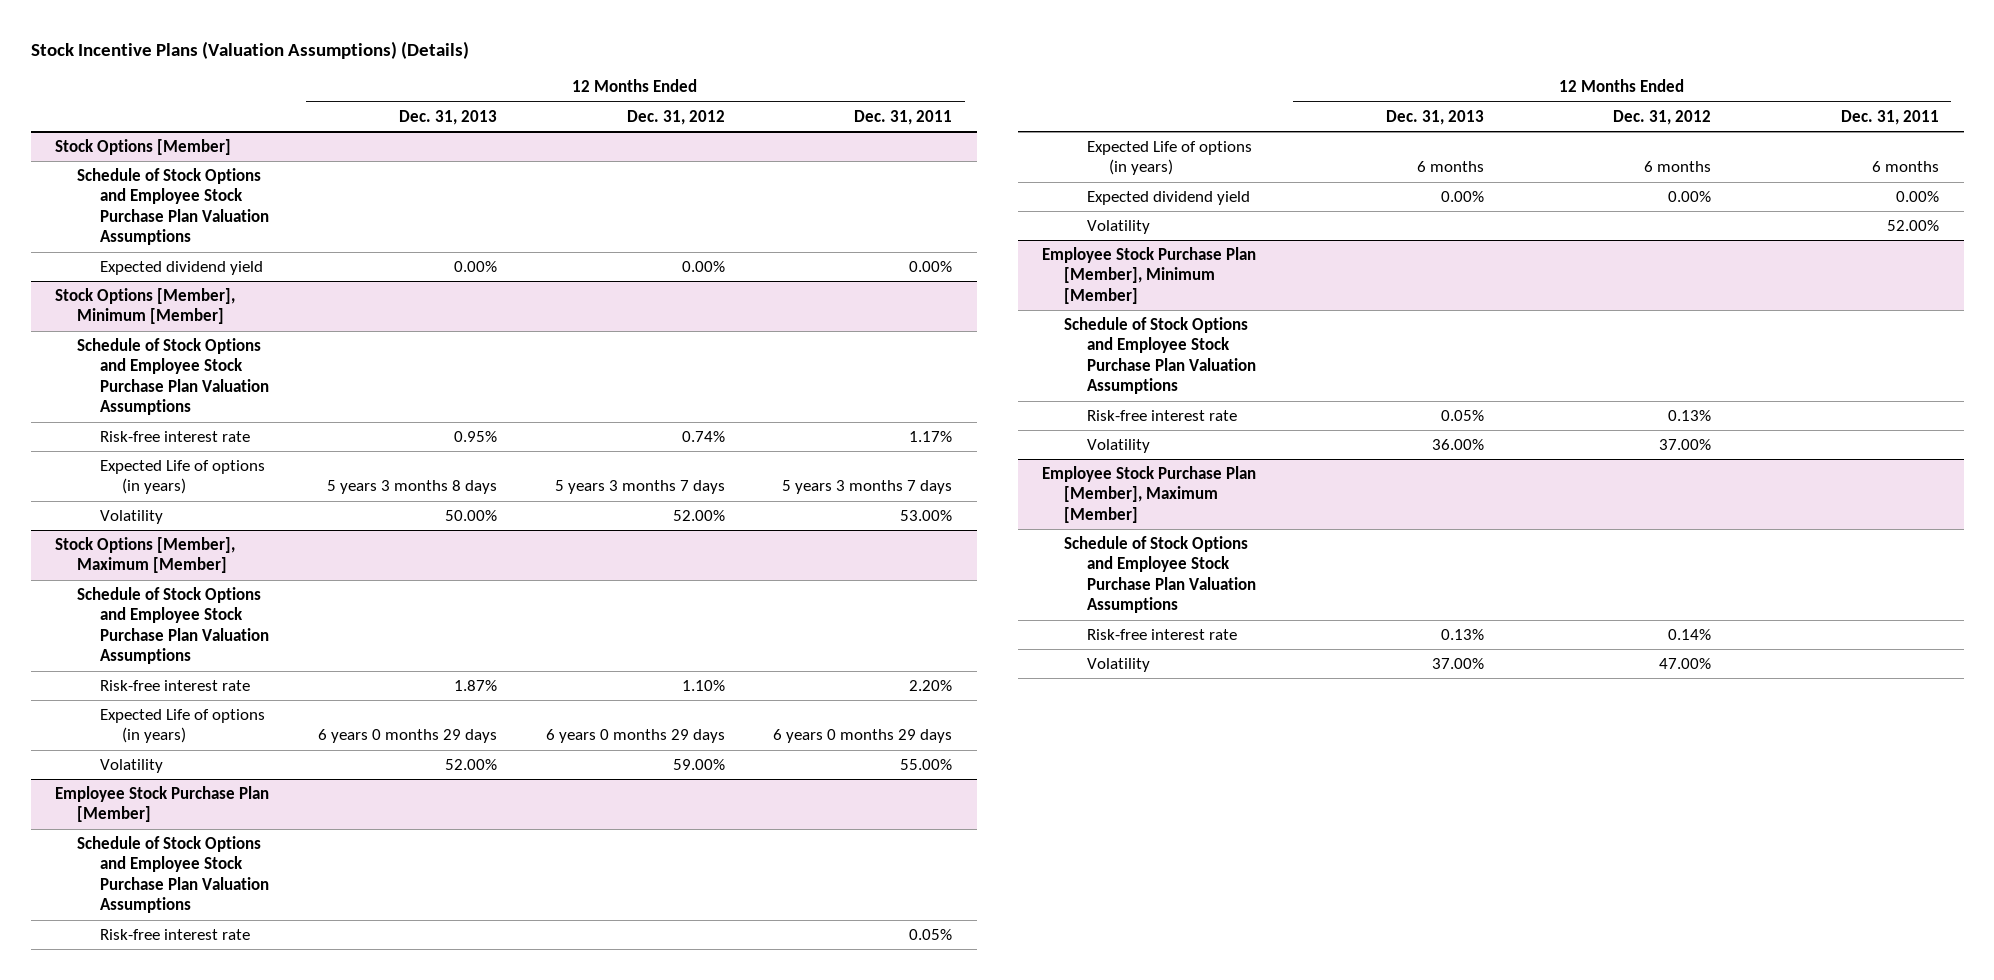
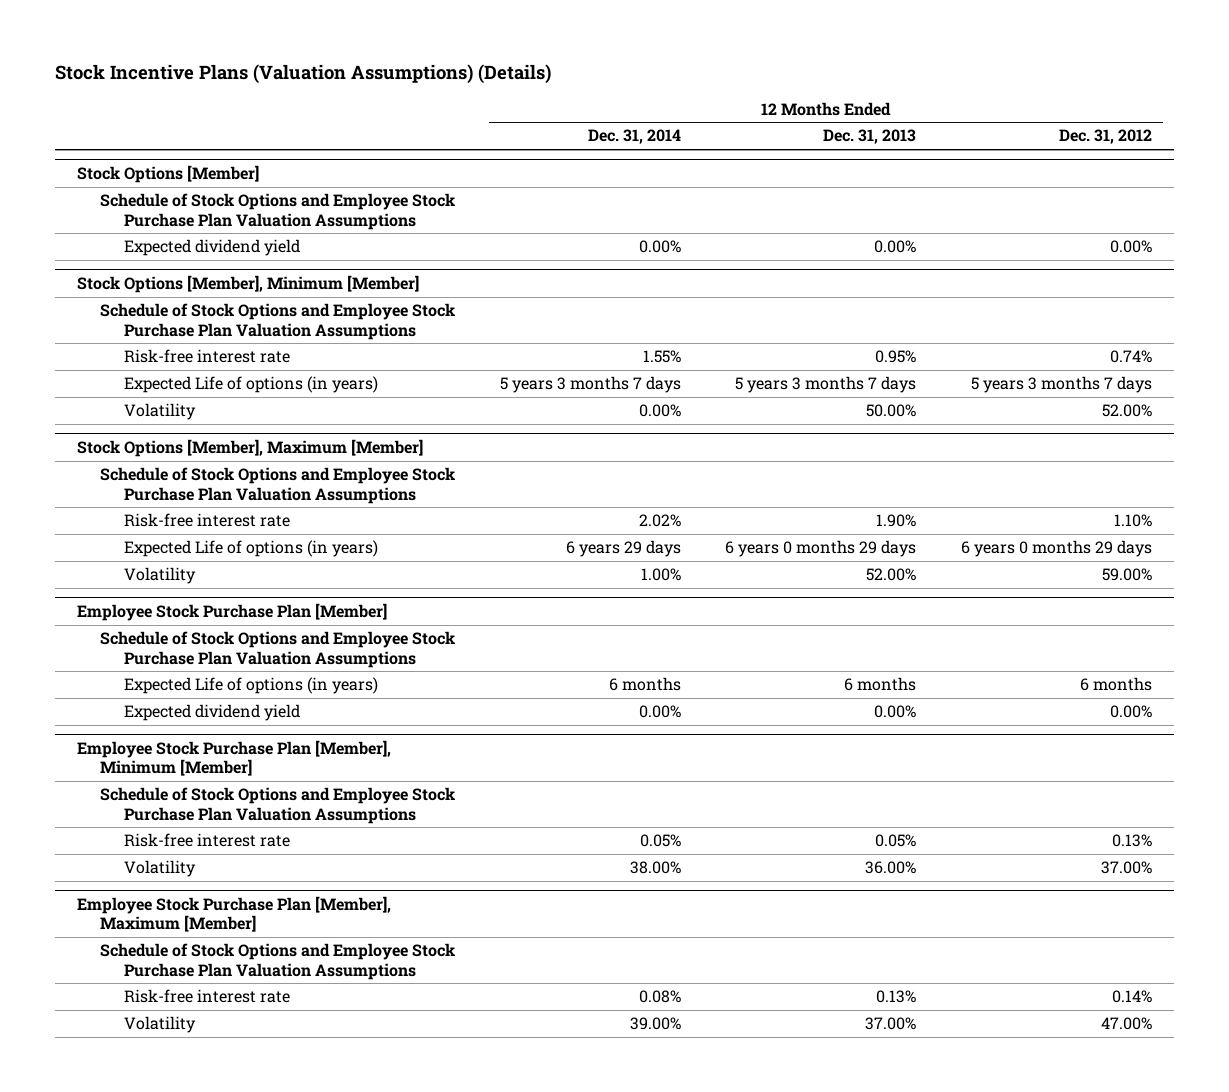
[854,109,953,125] Dec. 31, 2011 -> none
none -> [587,129,681,145] Dec. 31, 2014
[326,480,497,495] 5 years 3 months 8 days -> [735,376,917,394] 5 years 3 months 7 days
[453,680,497,692] 1.87% -> [876,514,917,528] 1.90%
[99,929,250,941] Risk-free interest rate -> none
[1086,220,1150,235] Volatility -> none

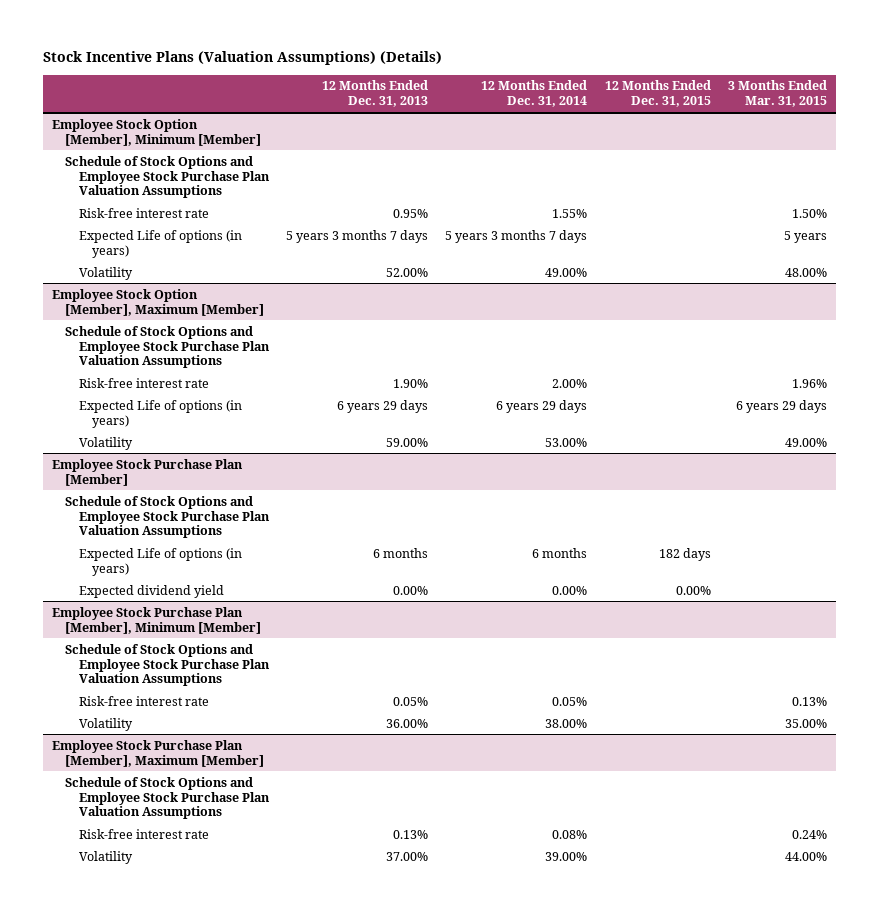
[1058,129,1152,145] Dec. 31, 2012 -> none
none -> [604,80,711,108] 12 Months Ended Dec. 31, 2015
none -> [728,80,828,108] 3 Months Ended Mar. 31, 2015
[76,164,259,183] Stock Options [Member] -> none
[100,193,456,230] Schedule of Stock Options and Employee Stock Purchase Plan Valuation Assumptions -> none
[124,239,301,257] Expected dividend yield -> none
[76,274,419,293] Stock Options [Member], Minimum [Member] -> [51,118,262,146] Employee Stock Option [Member], Minimum [Member]
[638,404,681,418] 0.00% -> [545,267,588,277] 49.00%
[866,404,917,418] 50.00% -> [385,267,428,277] 52.00%
[76,438,423,457] Stock Options [Member], Maximum [Member] -> [51,288,265,316] Employee Stock Option [Member], Maximum [Member]
[638,514,681,528] 2.02% -> [552,378,588,388] 2.00%
[725,540,917,558] 6 years 0 months 29 days -> [336,399,428,413] 6 years 29 days
[640,568,681,582] 1.00% -> [545,437,588,447] 53.00%
[866,568,917,582] 52.00% -> [385,437,428,447] 59.00%

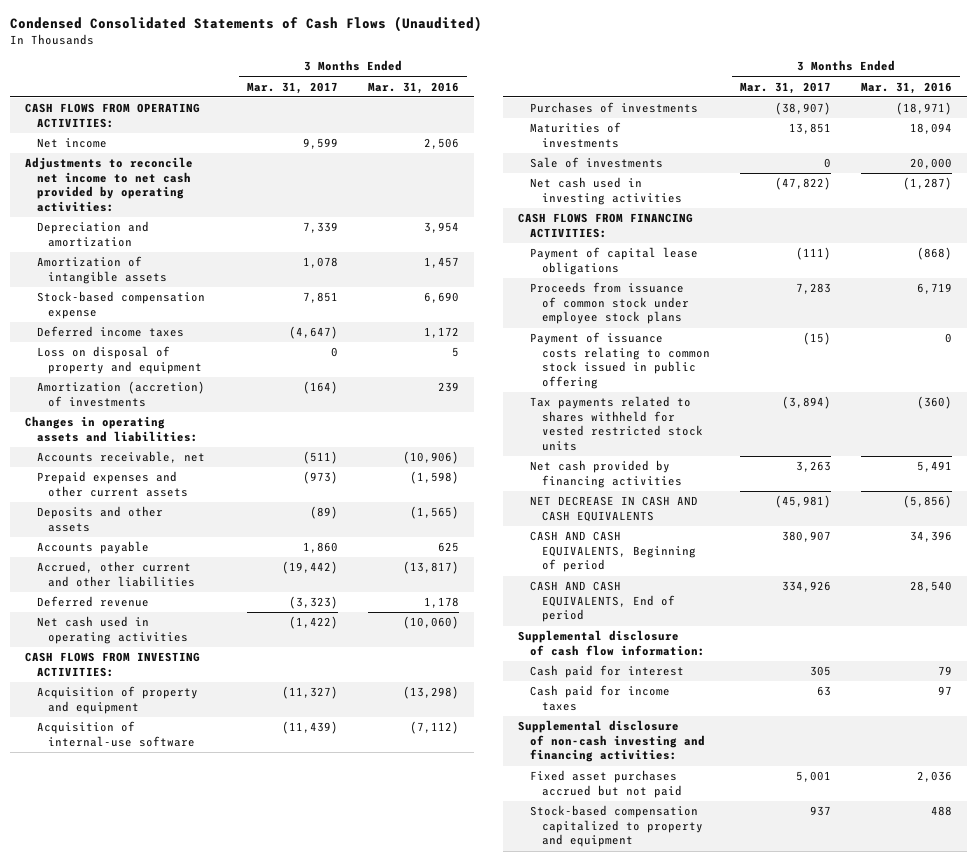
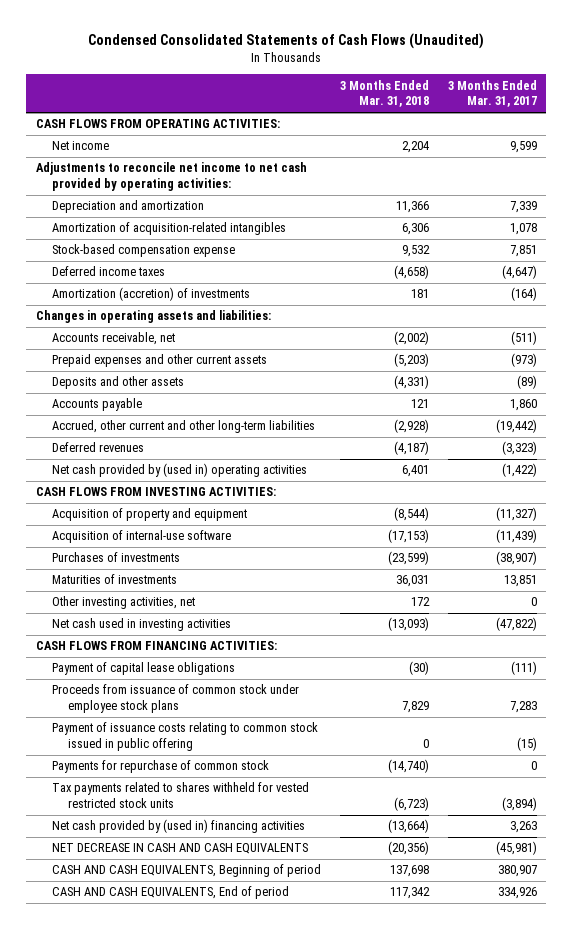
[367,81,459,94] Mar. 31, 2016 -> none
none -> [339,79,429,108] 3 Months Ended Mar. 31, 2018
[36,256,168,284] Amortization of intangible assets -> [51,222,286,236] Amortization of acquisition-related intangibles
[36,346,203,374] Loss on disposal of property and equipment -> none
[36,561,196,587] Accrued, other current and other liabilities -> [51,420,315,434] Accrued, other current and other long-term liabilities
[36,596,149,608] Deferred revenue -> [51,442,144,453] Deferred revenues
[36,616,189,644] Net cash used in operating activities -> [51,463,307,478] Net cash provided by (used in) operating activities
[530,157,664,169] Sale of investments -> none
none -> [51,596,195,610] Other investing activities, net
none -> [51,760,269,774] Payments for repurchase of common stock
[530,460,682,488] Net cash provided by financing activities -> [51,819,305,834] Net cash provided by (used in) financing activities
[518,630,706,656] Supplemental disclosure of cash flow information: -> none
[530,665,685,679] Cash paid for interest -> none
[530,685,671,711] Cash paid for income taxes -> none
[518,720,706,763] Supplemental disclosure of non-cash investing and financing activities: -> none
[530,770,682,798] Fixed asset purchases accrued but not paid -> none
[530,805,703,848] Stock-based compensation capitalized to property and equipment -> none

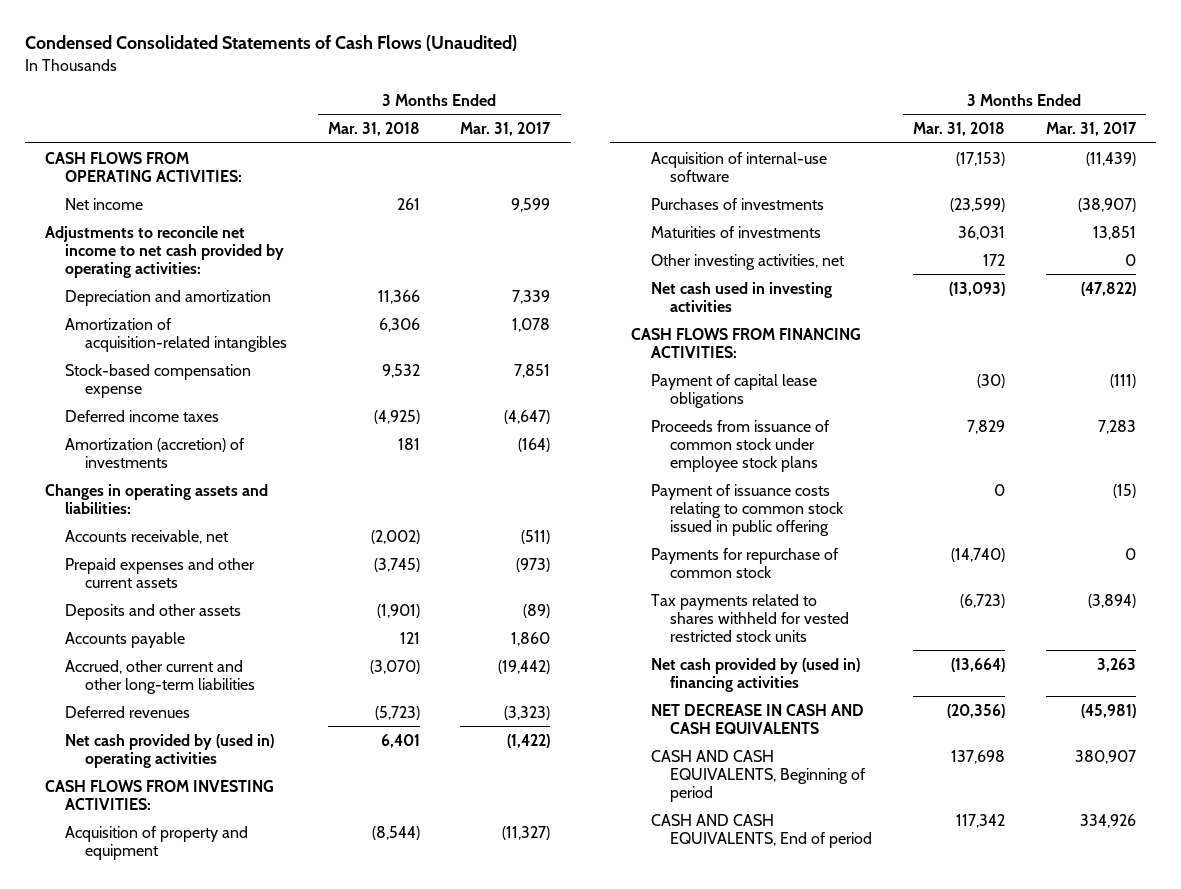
[401,141,429,154] 2,204 -> [396,197,420,210] 261
[393,265,429,280] (4,658) -> [373,409,420,424] (4,925)
[393,353,429,368] (5,203) -> [373,557,420,572] (3,745)
[393,375,429,390] (4,331) -> [376,603,420,618] (1,901)
[393,419,429,434] (2,928) -> [369,659,420,674] (3,070)
[393,441,429,456] (4,187) -> [374,705,420,720] (5,723)

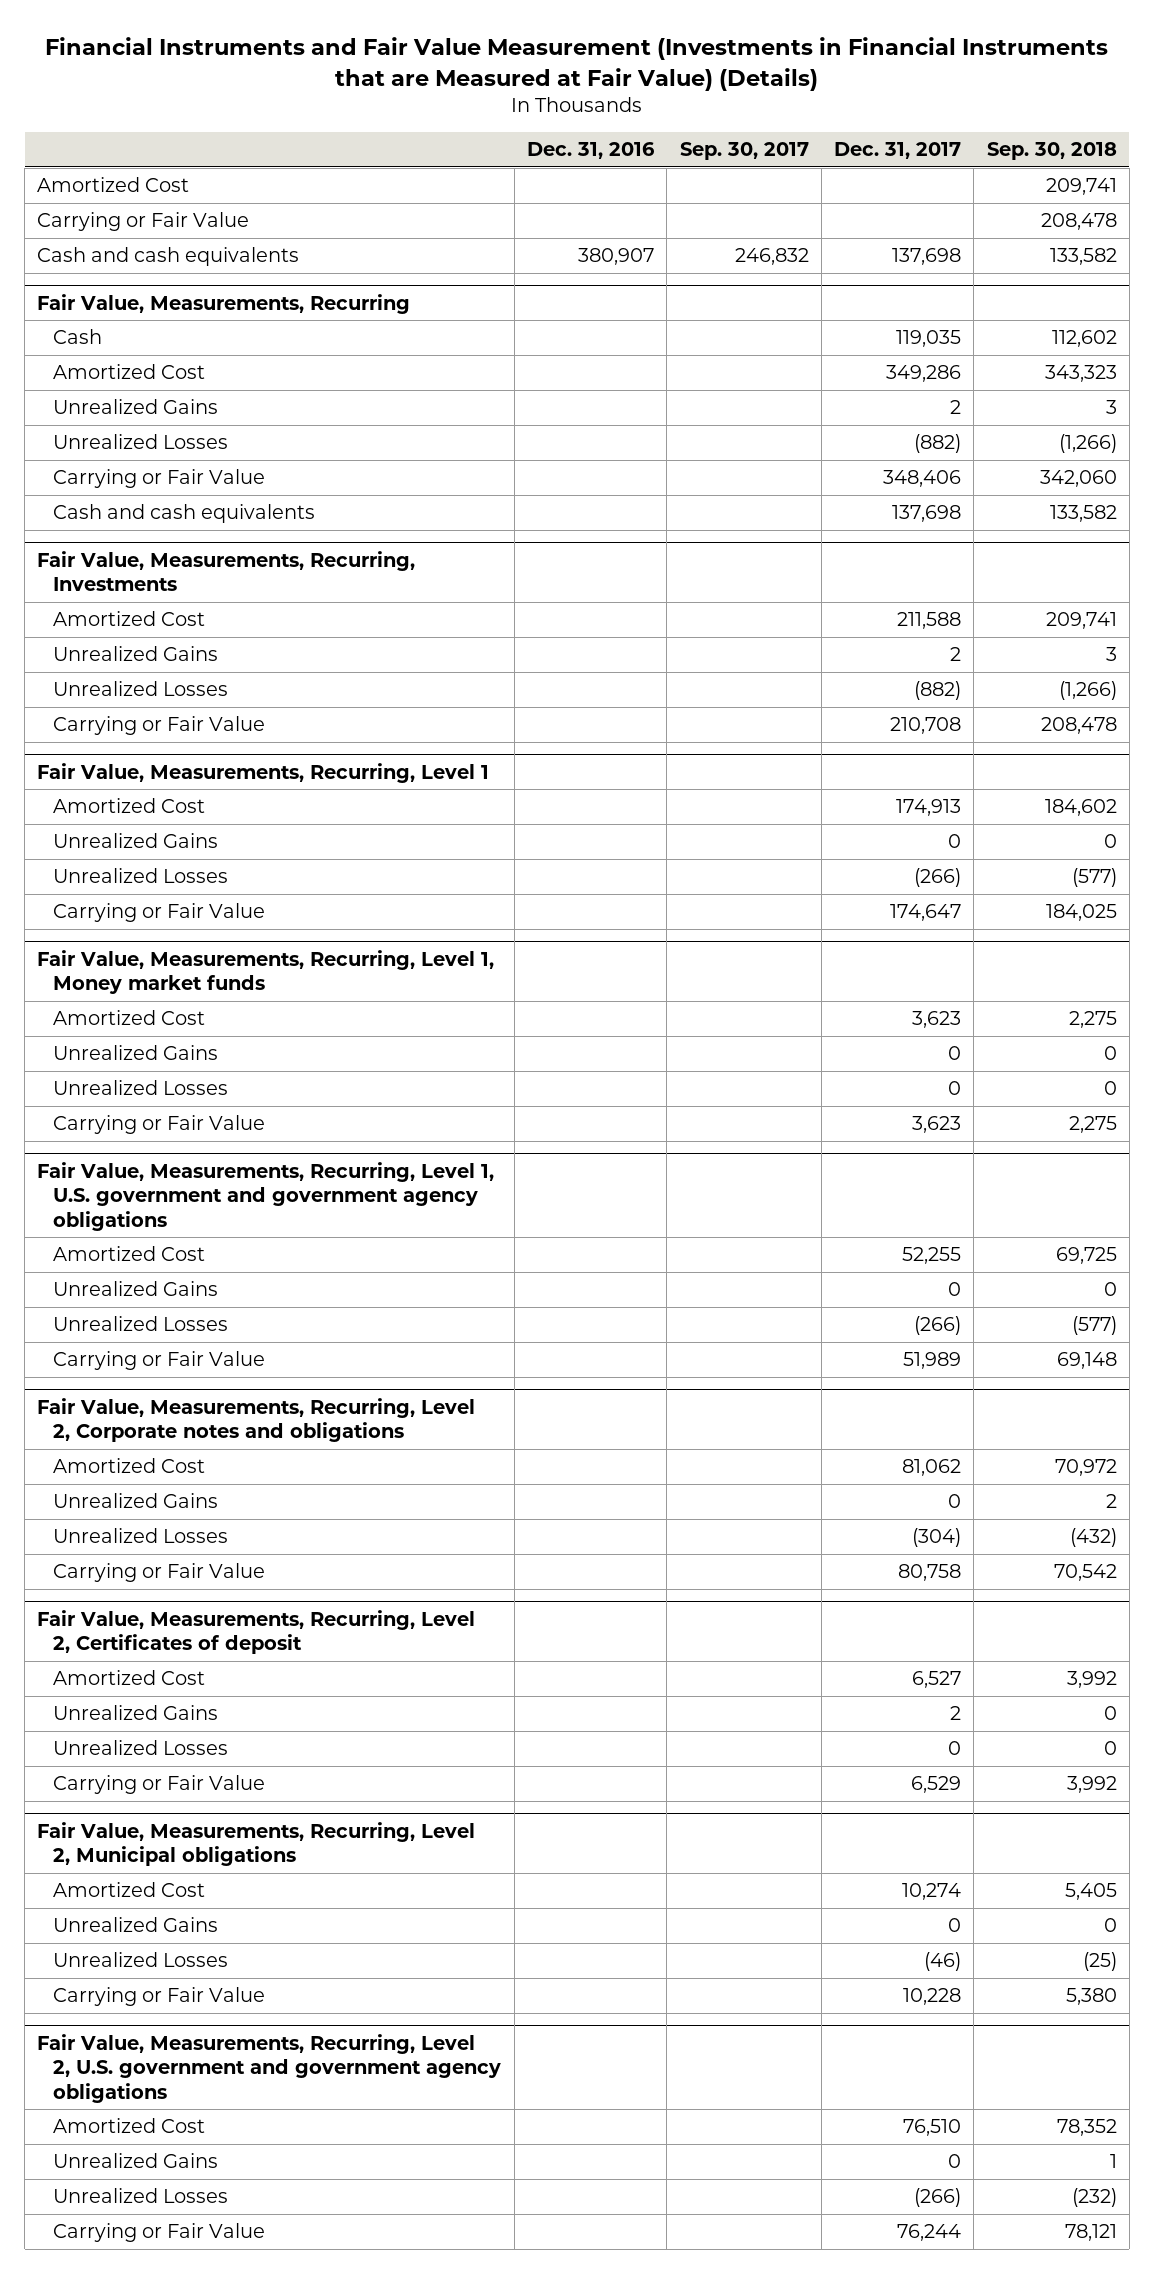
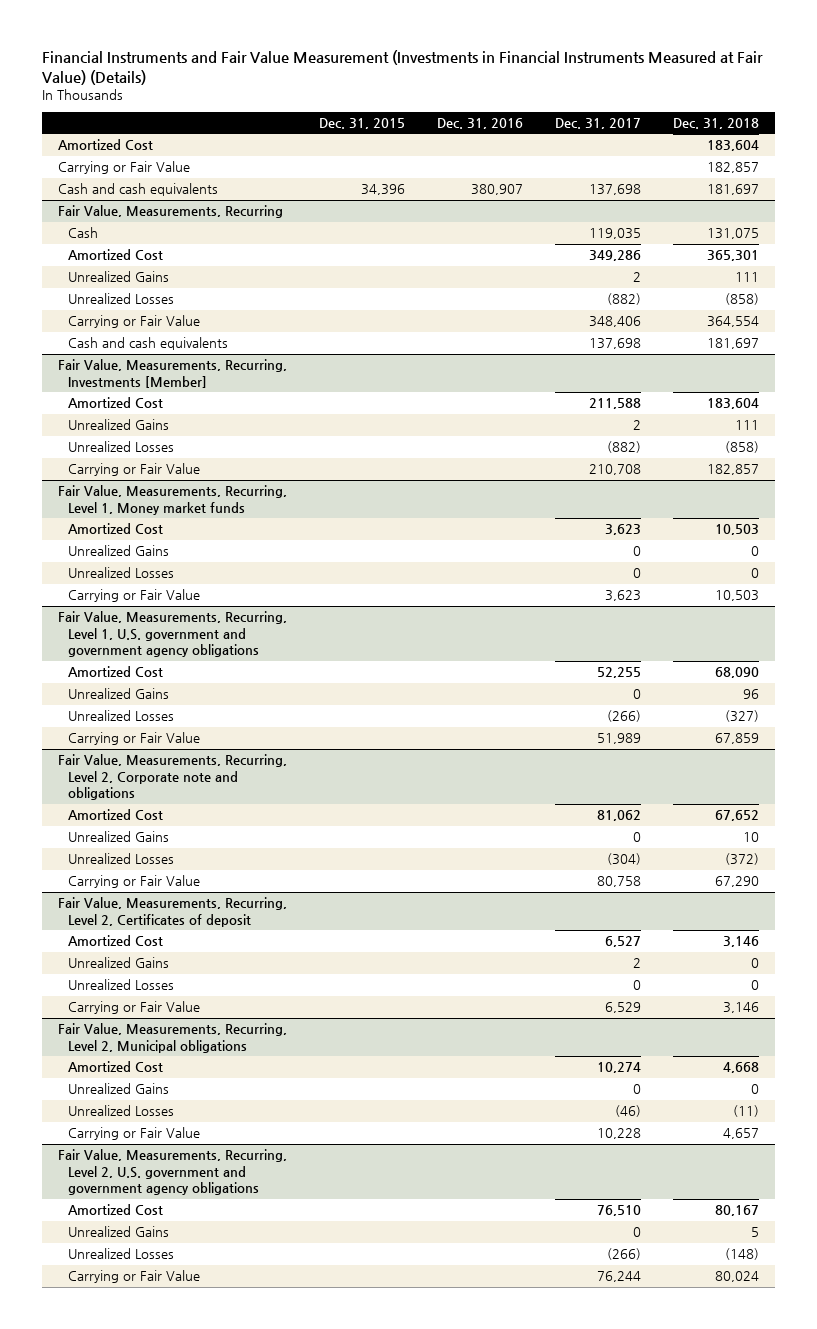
[45,37,1109,91] Financial Instruments and Fair Value Measurement (Investments in Financial Instruments that are Measured at Fair Value) (Details) -> [41,49,763,85] Financial Instruments and Fair Value Measurement (Investments in Financial Instruments Measured at Fair Value) (Details)
[679,142,809,161] Sep. 30, 2017 -> none
[986,142,1117,161] Sep. 30, 2018 -> none
none -> [318,118,405,130] Dec. 31, 2015
none -> [672,118,759,130] Dec. 31, 2018
[37,550,416,592] Fair Value, Measurements, Recurring, Investments -> [57,359,287,388] Fair Value, Measurements, Recurring, Investments [Member]
[37,762,490,783] Fair Value, Measurements, Recurring, Level 1 -> none
[53,798,206,814] Amortized Cost -> none
[53,833,219,849] Unrealized Gains -> none
[53,868,229,884] Unrealized Losses -> none
[53,903,266,923] Carrying or Fair Value -> none
[37,1397,476,1443] Fair Value, Measurements, Recurring, Level 2, Corporate notes and obligations -> [57,754,287,801] Fair Value, Measurements, Recurring, Level 2, Corporate note and obligations

